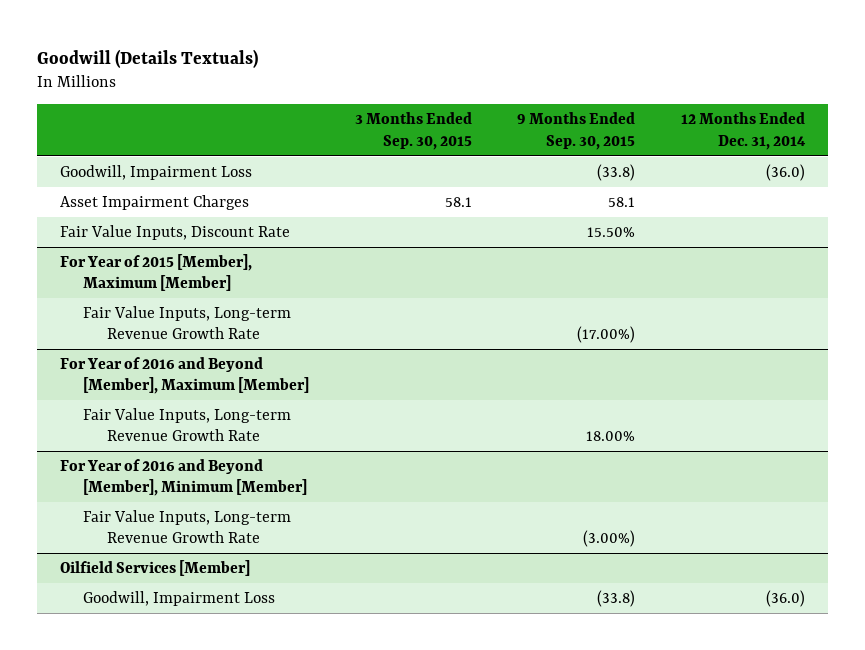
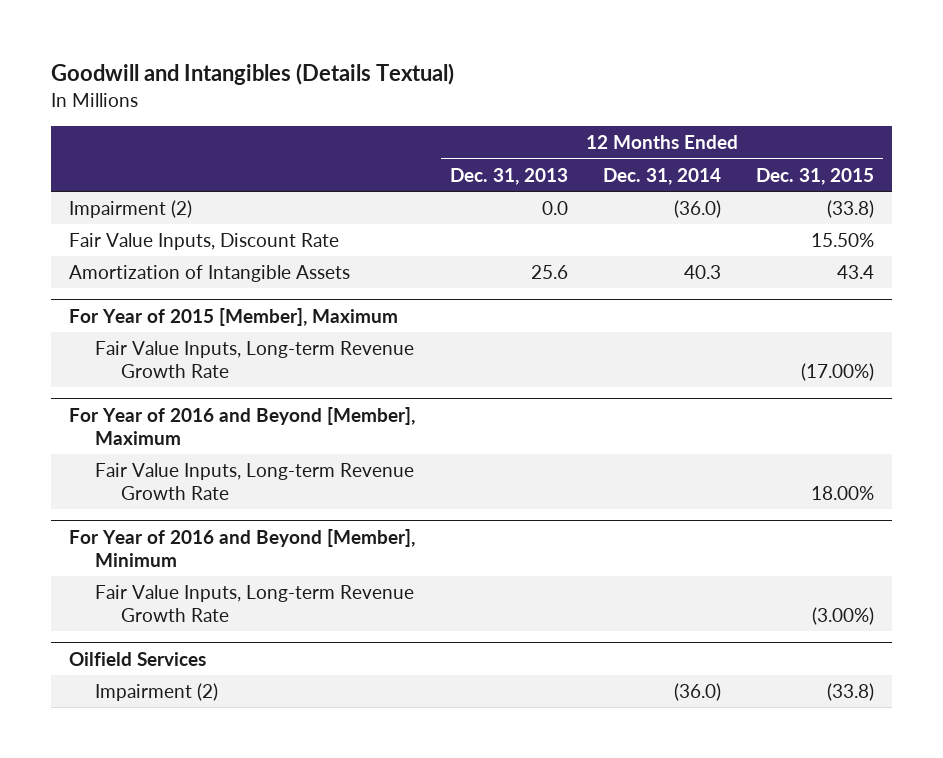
[36,48,258,68] Goodwill (Details Textuals) -> [51,63,455,86] Goodwill and Intangibles (Details Textual)
[354,112,472,150] 3 Months Ended Sep. 30, 2015 -> none
[517,112,636,150] 9 Months Ended Sep. 30, 2015 -> none
none -> [449,167,568,185] Dec. 31, 2013
none -> [756,167,875,185] Dec. 31, 2015
[59,194,249,210] Asset Impairment Charges -> none
[59,164,252,180] Goodwill, Impairment Loss -> [68,200,192,219] Impairment (2)
none -> [68,265,350,283] Amortization of Intangible Assets
[59,253,252,292] For Year of 2015 [Member], Maximum [Member] -> [68,307,398,326] For Year of 2015 [Member], Maximum
[59,356,310,395] For Year of 2016 and Beyond [Member], Maximum [Member] -> [68,406,415,445] For Year of 2016 and Beyond [Member], Maximum
[59,458,308,497] For Year of 2016 and Beyond [Member], Minimum [Member] -> [68,528,415,567] For Year of 2016 and Beyond [Member], Minimum
[59,559,250,576] Oilfield Services [Member] -> [68,651,206,666] Oilfield Services
[83,590,276,606] Goodwill, Impairment Loss -> [94,683,218,702] Impairment (2)

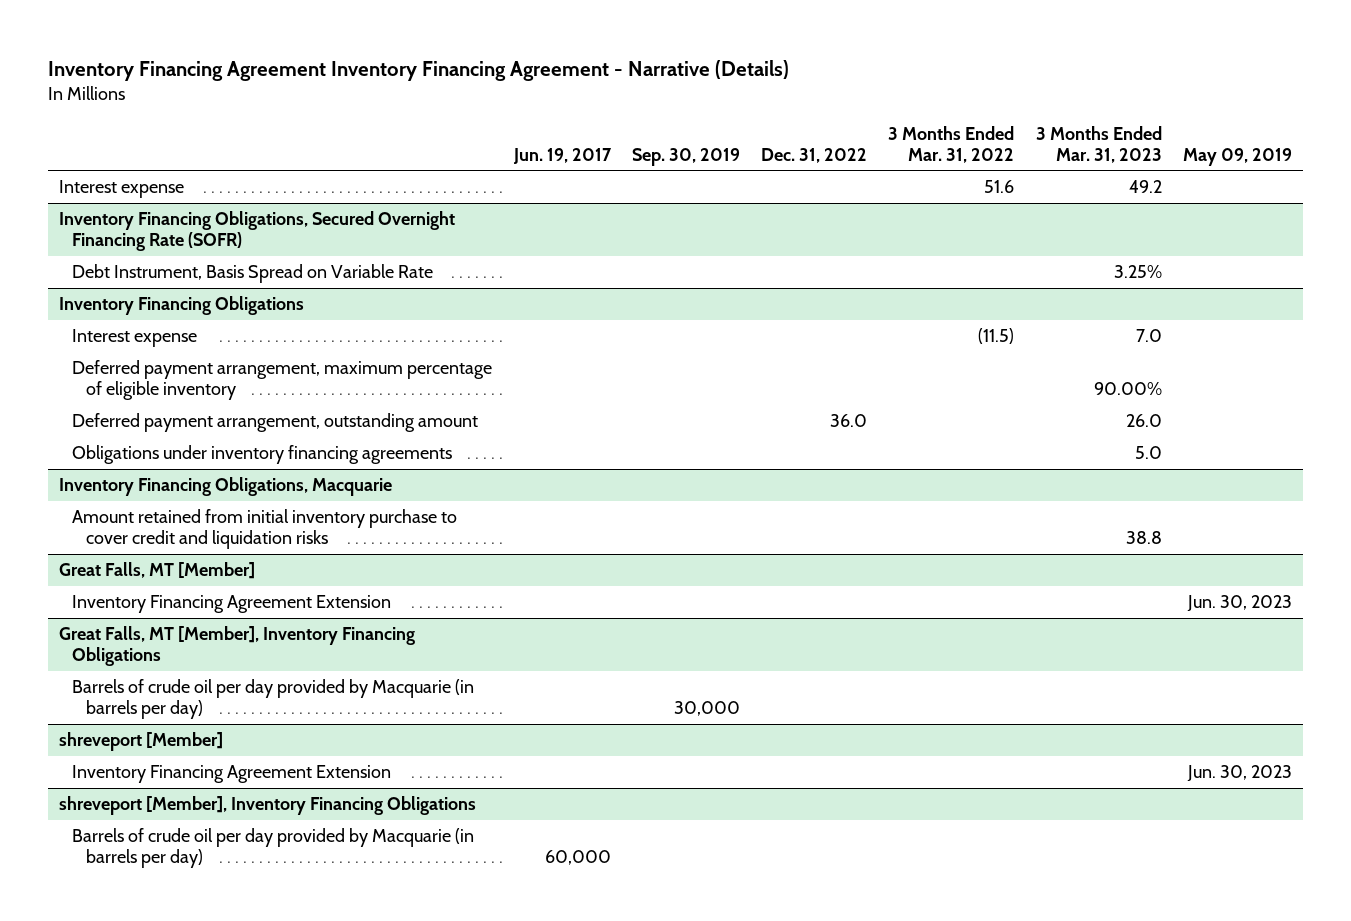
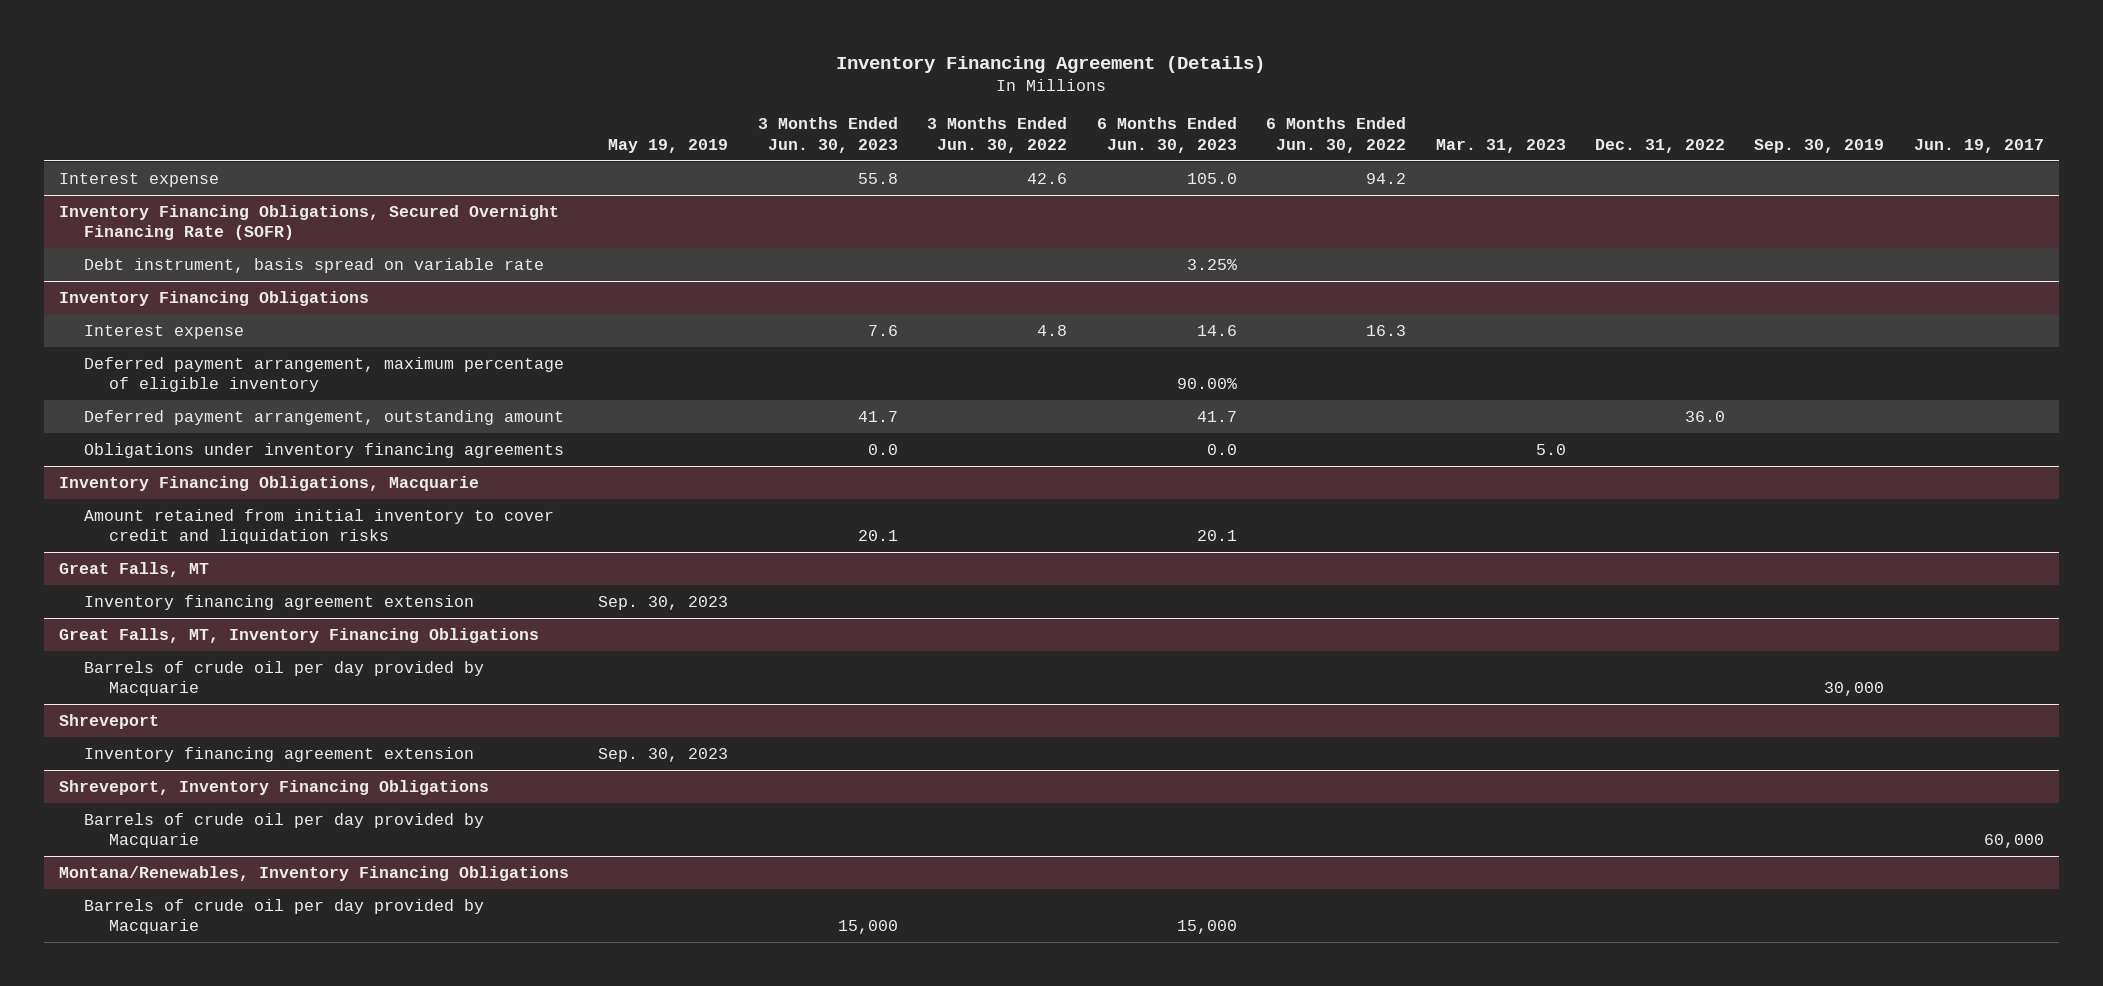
[48,59,790,81] Inventory Financing Agreement Inventory Financing Agreement - Narrative (Details) -> [836,56,1266,74] Inventory Financing Agreement (Details)
[888,125,1015,163] 3 Months Ended Mar. 31, 2022 -> none
[1035,125,1162,163] 3 Months Ended Mar. 31, 2023 -> none
[1182,147,1292,166] May 09, 2019 -> none
none -> [608,139,729,154] May 19, 2019
none -> [757,117,898,154] 3 Months Ended Jun. 30, 2023
none -> [927,117,1068,154] 3 Months Ended Jun. 30, 2022
none -> [1096,117,1237,154] 6 Months Ended Jun. 30, 2023
none -> [1266,117,1407,154] 6 Months Ended Jun. 30, 2022
none -> [1435,139,1566,154] Mar. 31, 2023
[72,264,434,284] Debt Instrument, Basis Spread on Variable Rate -> [83,257,544,273] Debt instrument, basis spread on variable rate
[72,509,458,550] Amount retained from initial inventory purchase to cover credit and liquidation risks -> [83,508,554,545] Amount retained from initial inventory to cover credit and liquidation risks
[58,562,255,580] Great Falls, MT [Member] -> [58,561,209,577] Great Falls, MT
[72,595,392,614] Inventory Financing Agreement Extension -> [83,594,474,610] Inventory financing agreement extension
[58,626,415,667] Great Falls, MT [Member], Inventory Financing Obligations -> [58,627,539,643] Great Falls, MT, Inventory Financing Obligations
[72,679,475,720] Barrels of crude oil per day provided by Macquarie (in barrels per day) -> [83,660,484,697] Barrels of crude oil per day provided by Macquarie
[58,732,223,752] shreveport [Member] -> [58,713,159,729] Shreveport
[72,765,392,784] Inventory Financing Agreement Extension -> [83,746,474,762] Inventory financing agreement extension
[58,796,476,816] shreveport [Member], Inventory Financing Obligations -> [58,779,489,795] Shreveport, Inventory Financing Obligations
[72,828,475,869] Barrels of crude oil per day provided by Macquarie (in barrels per day) -> [83,812,484,849] Barrels of crude oil per day provided by Macquarie
none -> [58,865,569,881] Montana/Renewables, Inventory Financing Obligations
none -> [83,898,484,935] Barrels of crude oil per day provided by Macquarie

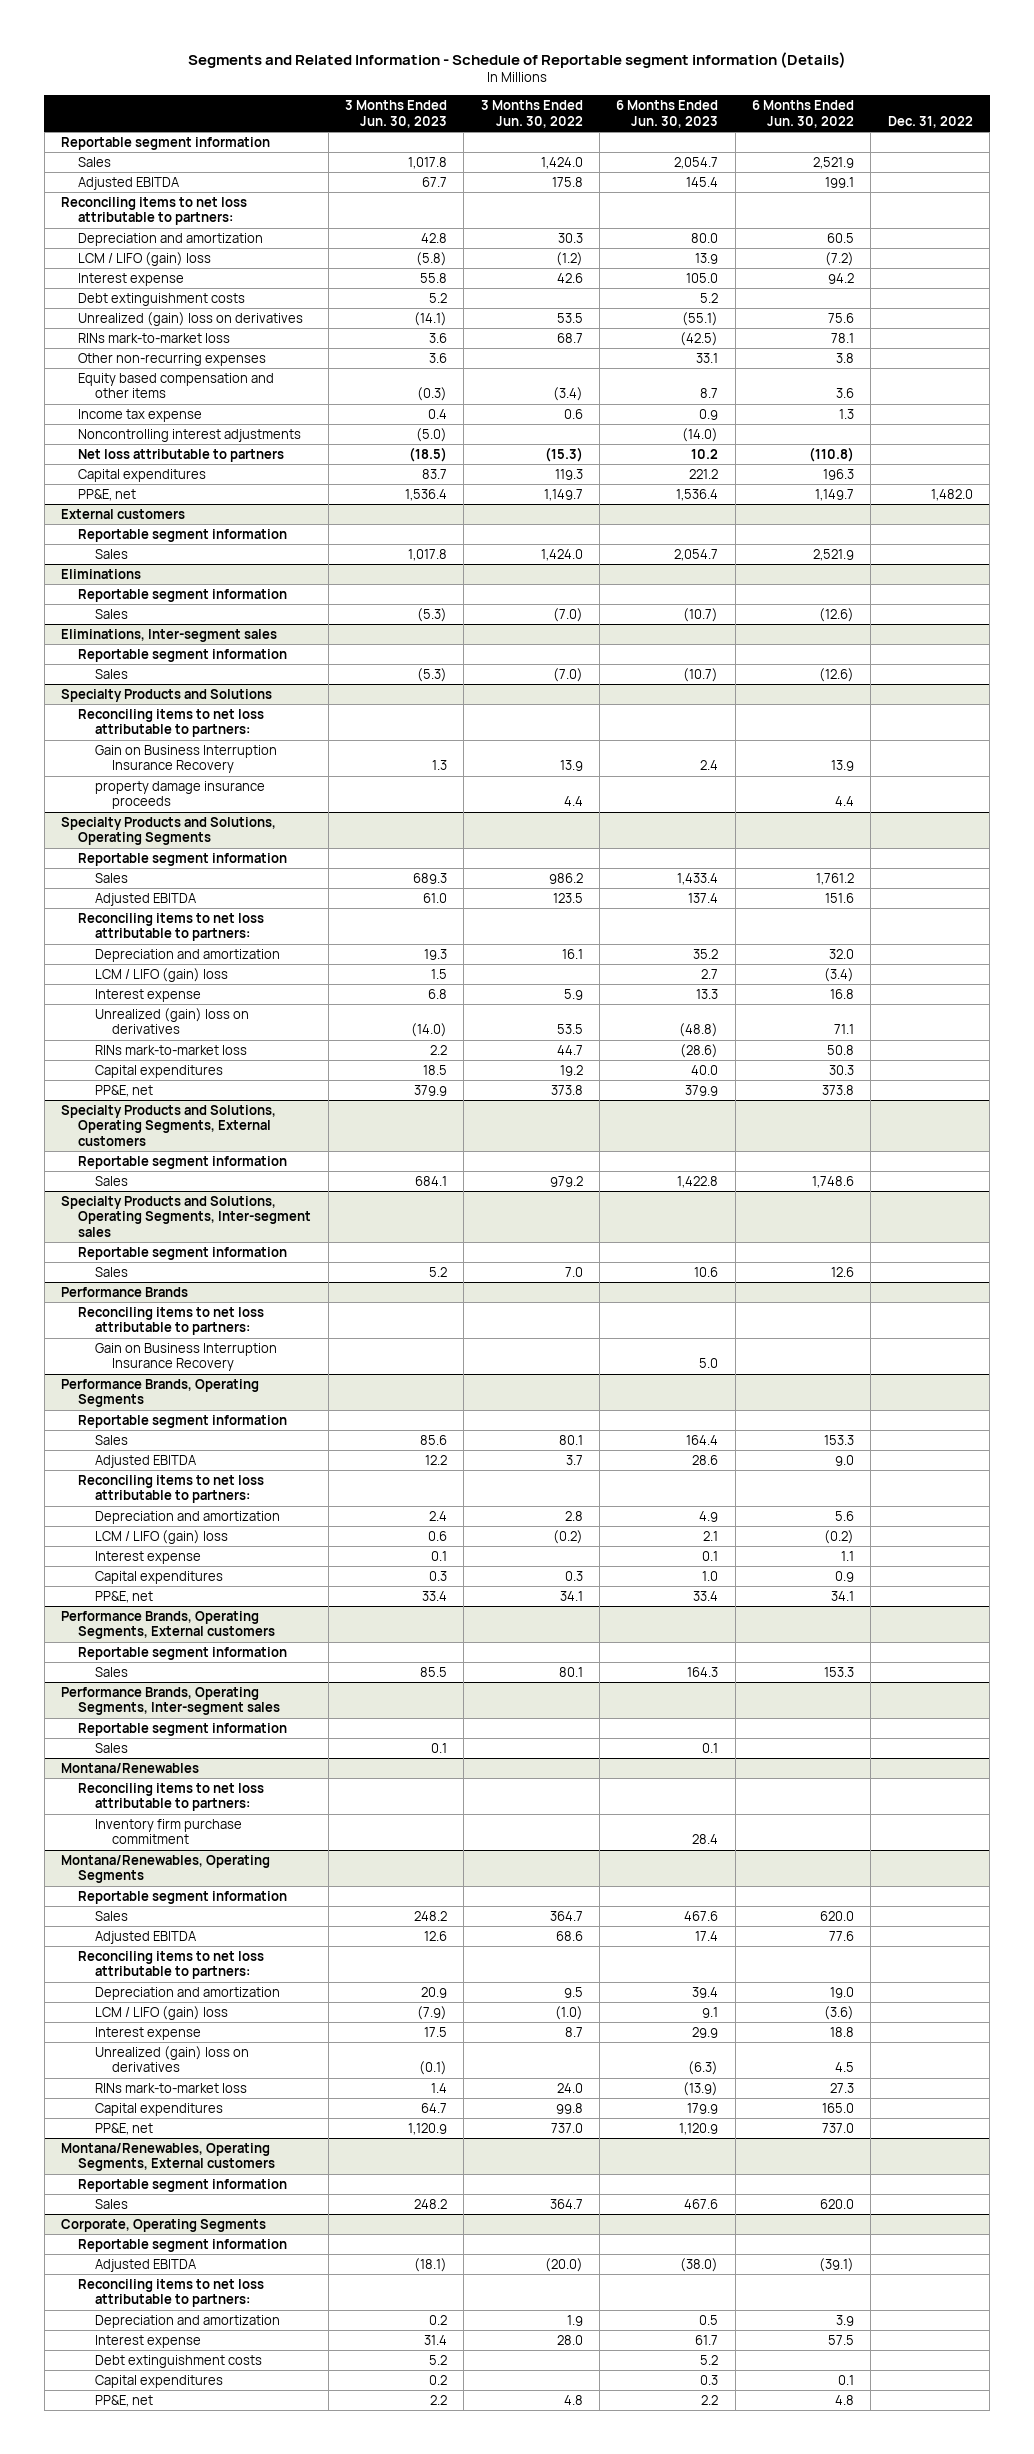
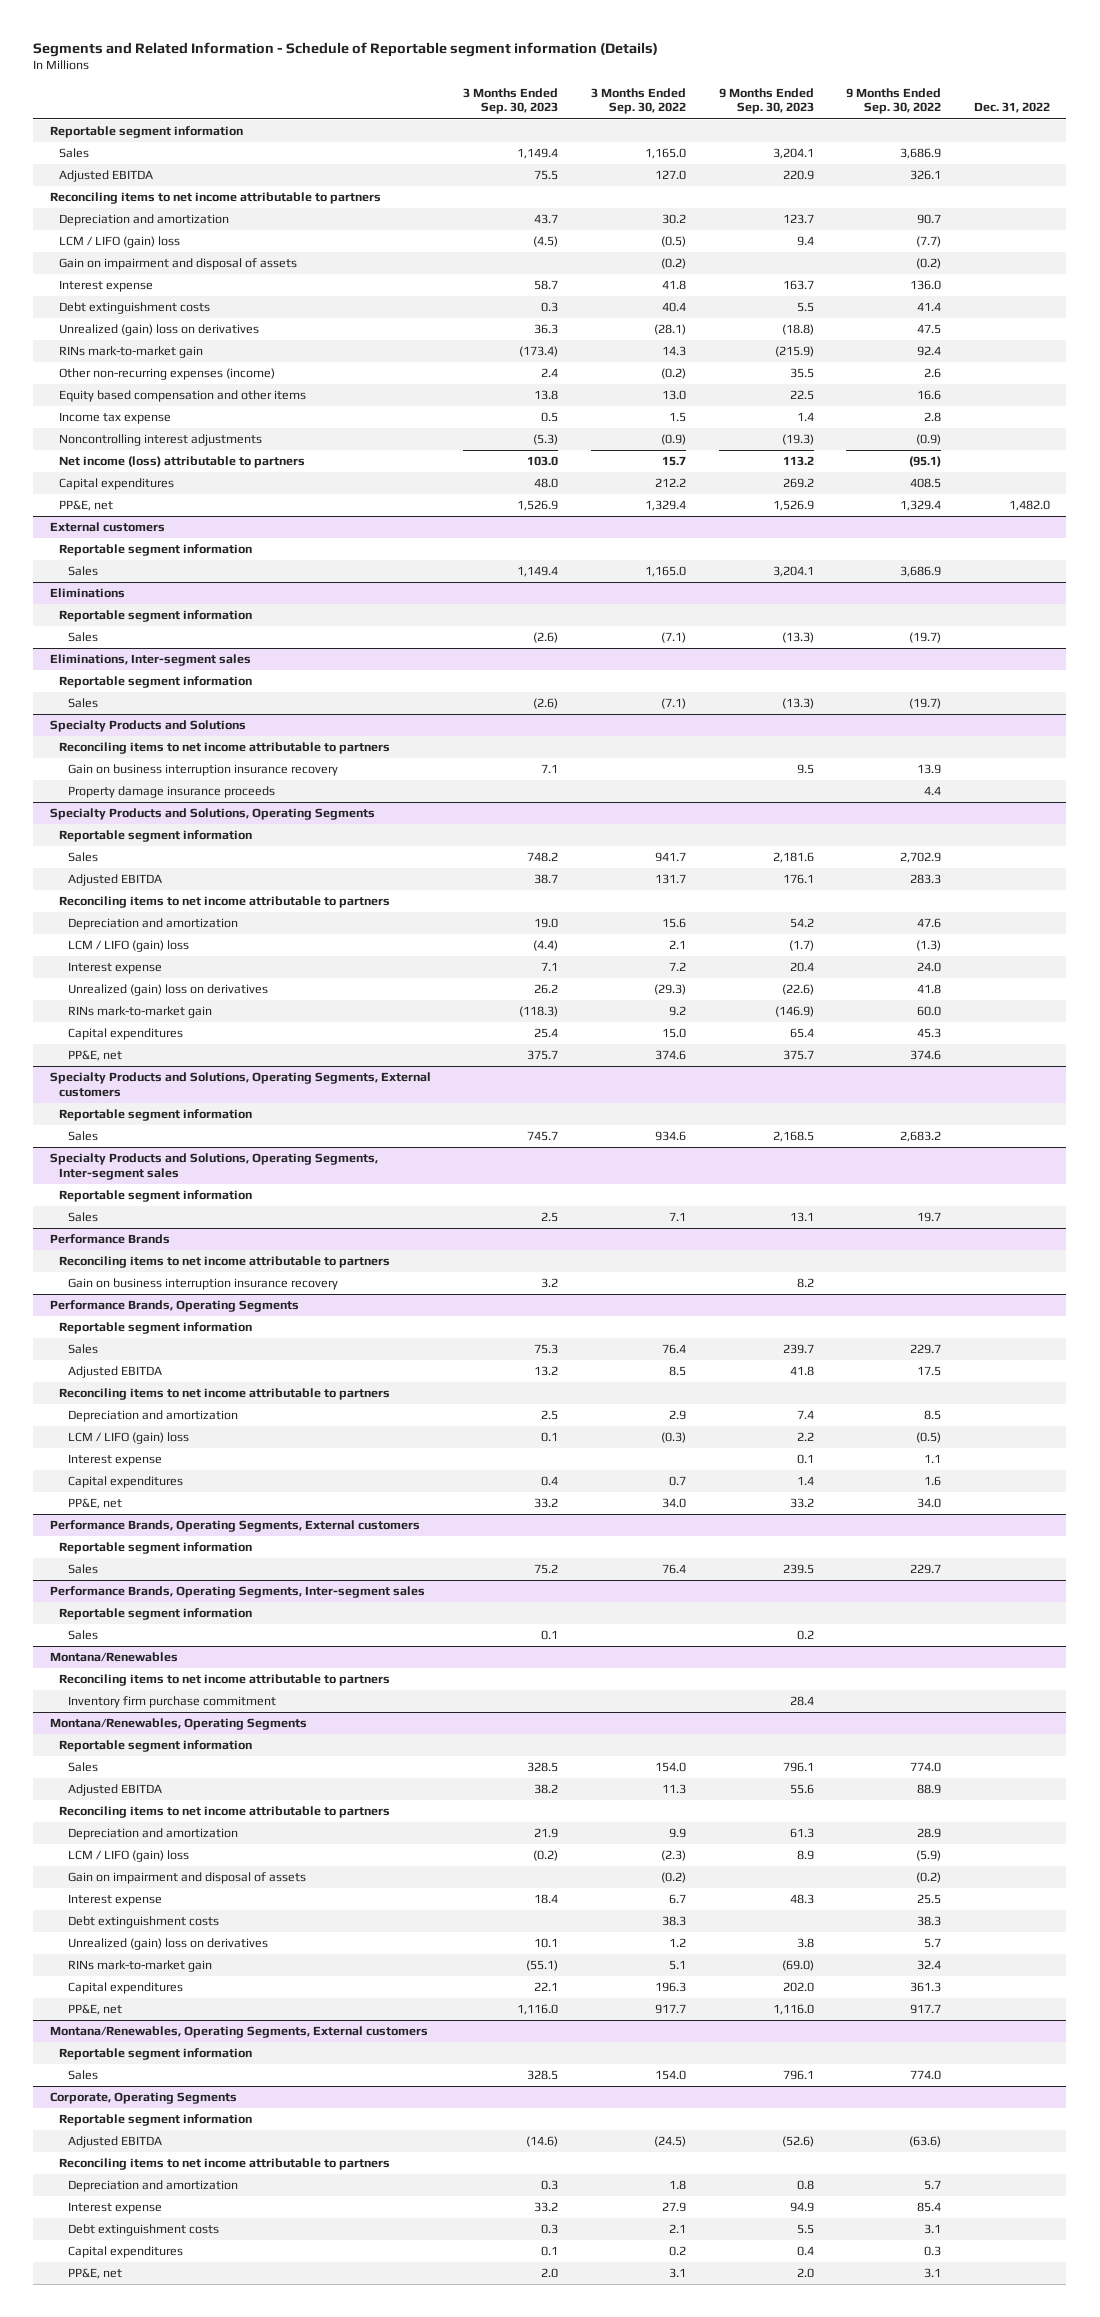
[344,100,447,128] 3 Months Ended Jun. 30, 2023 -> none
[480,100,583,128] 3 Months Ended Jun. 30, 2022 -> none
[616,100,719,128] 6 Months Ended Jun. 30, 2023 -> none
[752,100,855,128] 6 Months Ended Jun. 30, 2022 -> none
none -> [463,87,559,115] 3 Months Ended Sep. 30, 2023
none -> [590,87,686,115] 3 Months Ended Sep. 30, 2022
none -> [718,87,814,115] 9 Months Ended Sep. 30, 2023
none -> [846,87,942,115] 9 Months Ended Sep. 30, 2022
[61,196,248,226] Reconciling items to net loss attributable to partners: -> [49,192,381,205] Reconciling items to net income attributable to partners
none -> [58,258,297,271] Gain on impairment and disposal of assets
[78,332,231,343] RINs mark-to-market loss -> [58,346,203,359] RINs mark-to-market gain
[78,352,267,366] Other non-recurring expenses -> [58,368,275,381] Other non-recurring expenses (income)
[78,448,285,462] Net loss attributable to partners -> [58,456,305,469] Net income (loss) attributable to partners
[78,708,265,738] Reconciling items to net loss attributable to partners: -> [58,742,390,755] Reconciling items to net income attributable to partners
[95,744,278,774] Gain on Business Interruption Insurance Recovery -> [67,764,338,777] Gain on business interruption insurance recovery
[95,780,266,810] property damage insurance proceeds -> [67,786,275,799] Property damage insurance proceeds
[78,912,265,942] Reconciling items to net loss attributable to partners: -> [58,896,390,909] Reconciling items to net income attributable to partners
[95,1044,248,1055] RINs mark-to-market loss -> [67,1006,212,1019] RINs mark-to-market gain
[78,1306,265,1336] Reconciling items to net loss attributable to partners: -> [58,1256,390,1269] Reconciling items to net income attributable to partners
[95,1342,278,1372] Gain on Business Interruption Insurance Recovery -> [67,1278,338,1291] Gain on business interruption insurance recovery
[78,1474,265,1504] Reconciling items to net loss attributable to partners: -> [58,1388,390,1401] Reconciling items to net income attributable to partners
[78,1782,265,1812] Reconciling items to net loss attributable to partners: -> [58,1674,390,1687] Reconciling items to net income attributable to partners
[78,1950,265,1980] Reconciling items to net loss attributable to partners: -> [58,1806,390,1819] Reconciling items to net income attributable to partners
none -> [67,1872,306,1885] Gain on impairment and disposal of assets
none -> [67,1916,219,1929] Debt extinguishment costs
[95,2082,248,2093] RINs mark-to-market loss -> [67,1960,212,1973] RINs mark-to-market gain
[78,2278,265,2308] Reconciling items to net loss attributable to partners: -> [58,2158,390,2171] Reconciling items to net income attributable to partners

